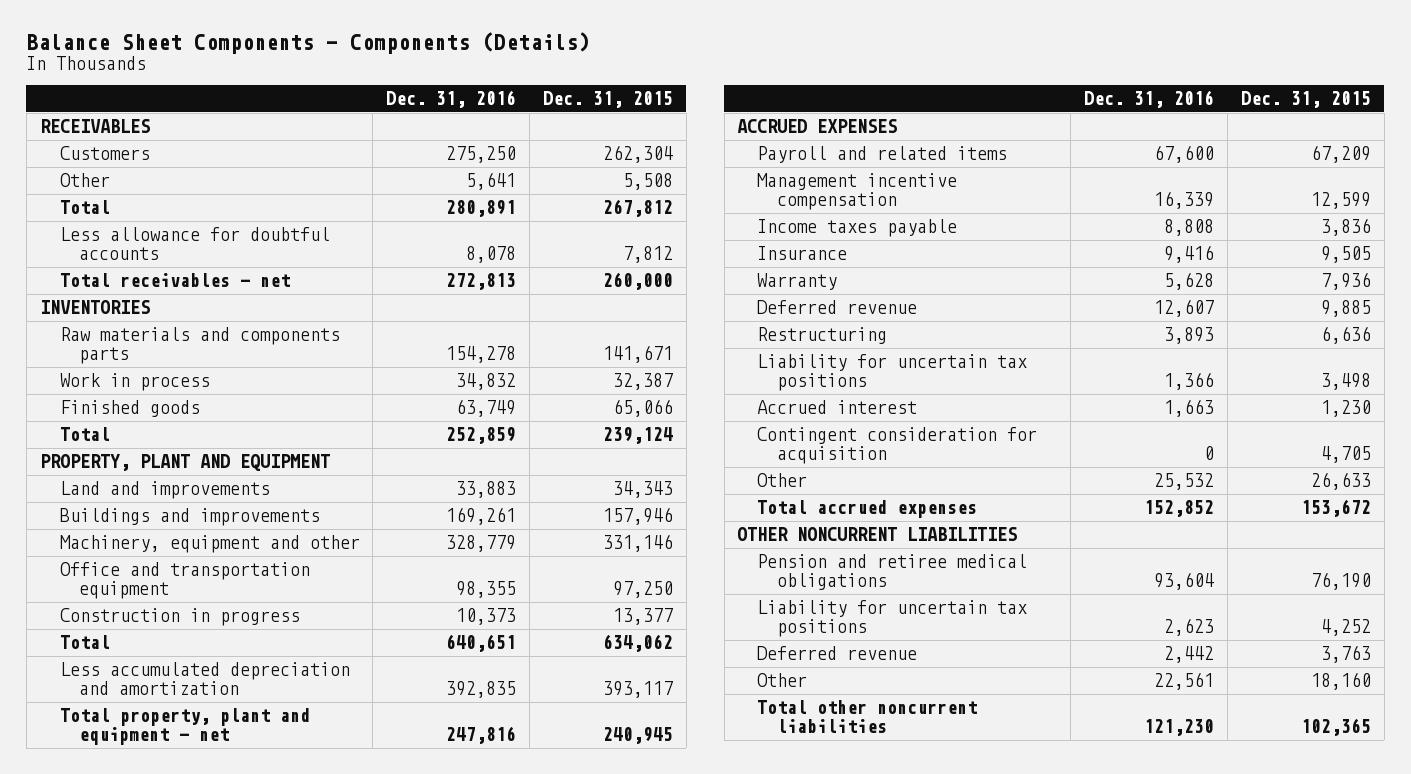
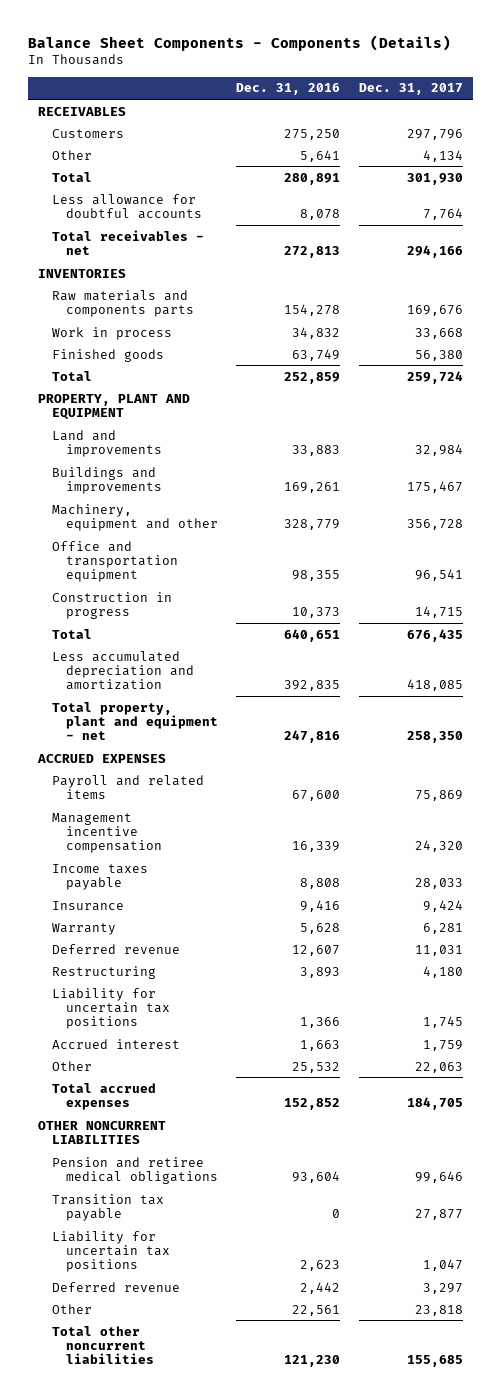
[543,91,674,109] Dec. 31, 2015 -> none
none -> [359,83,464,96] Dec. 31, 2017
[757,427,1038,465] Contingent consideration for acquisition -> none
none -> [51,1193,164,1221] Transition tax payable

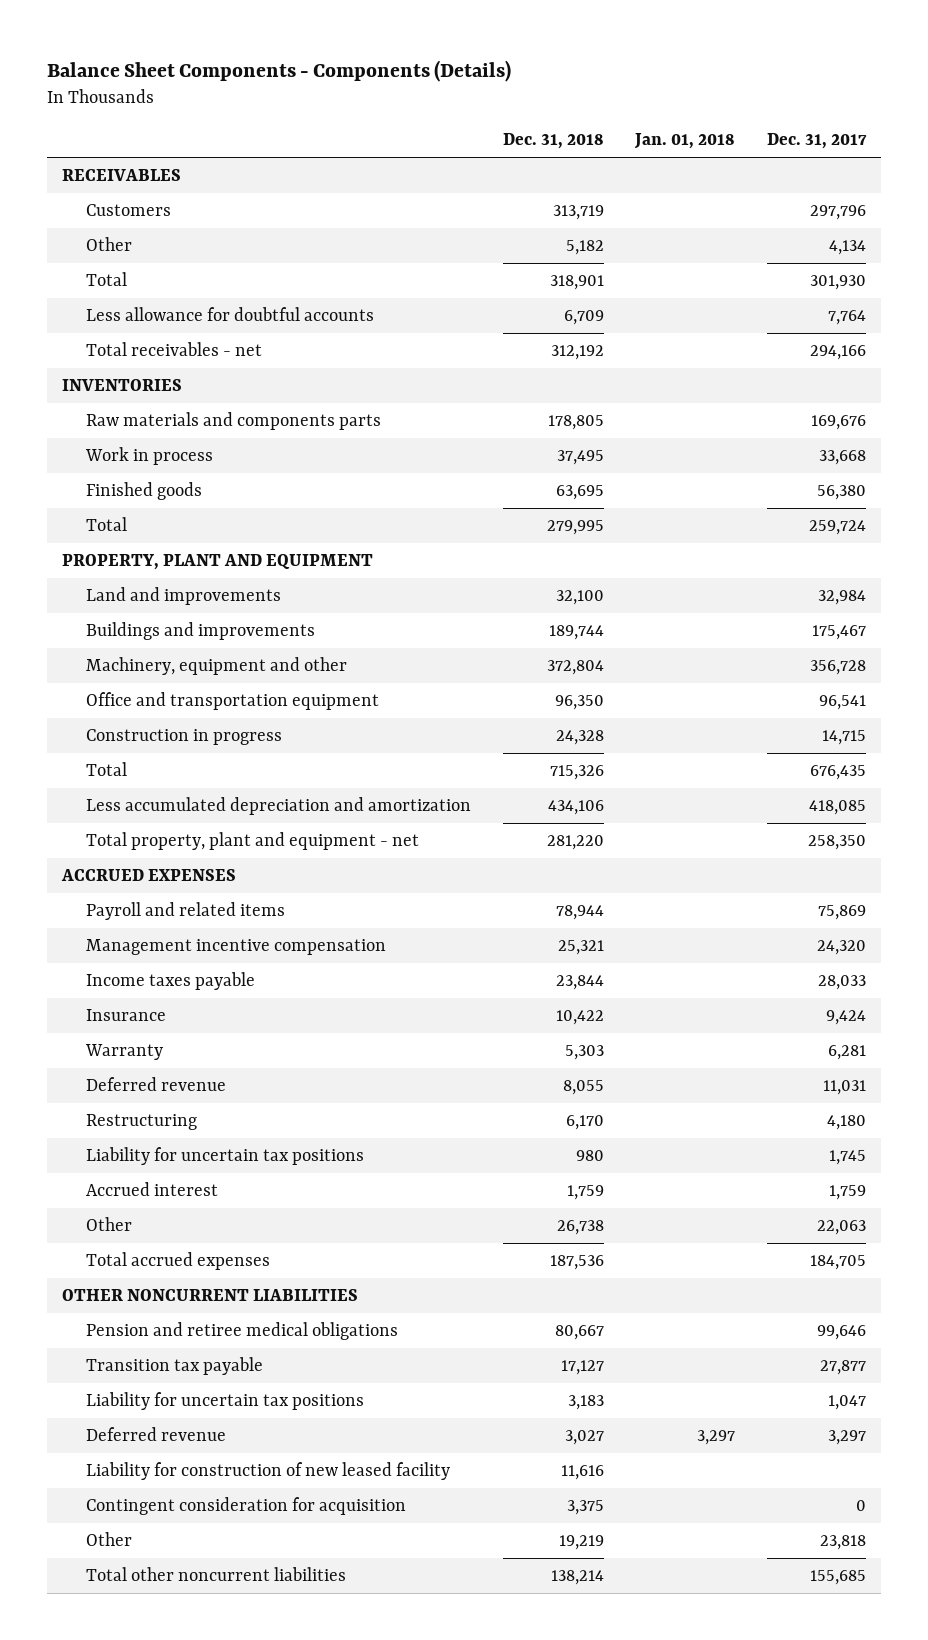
[236,83,341,96] Dec. 31, 2016 -> none
none -> [502,133,604,150] Dec. 31, 2018
none -> [634,133,736,150] Jan. 01, 2018
none -> [86,1461,451,1480] Liability for construction of new leased facility
none -> [86,1496,407,1515] Contingent consideration for acquisition

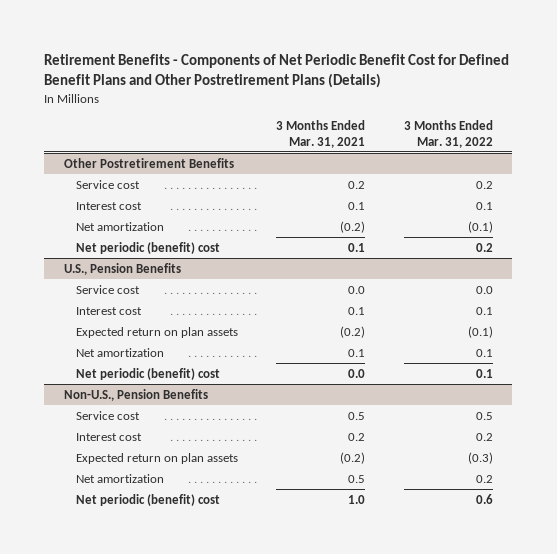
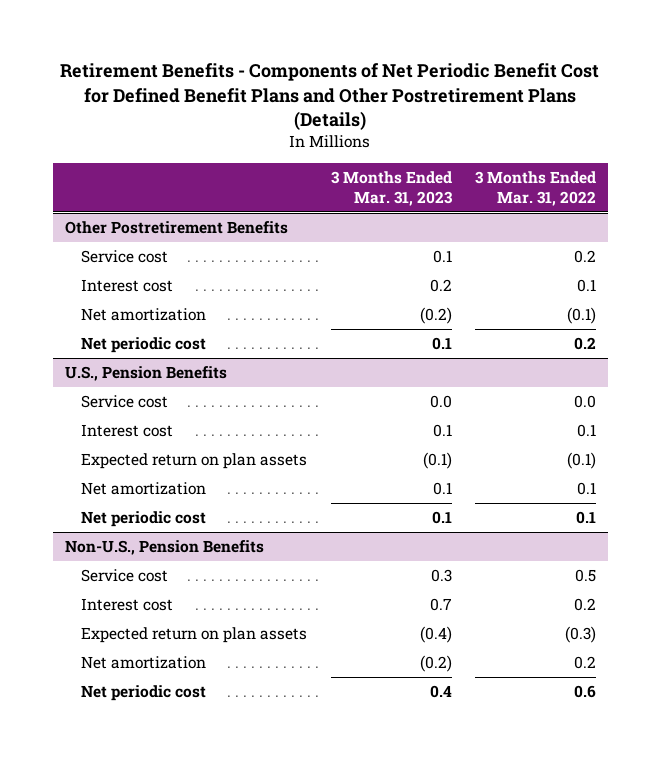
[276,120,366,148] 3 Months Ended Mar. 31, 2021 -> none
none -> [330,170,453,207] 3 Months Ended Mar. 31, 2023
[75,241,220,254] Net periodic (benefit) cost -> [81,337,207,354] Net periodic cost
[75,367,220,380] Net periodic (benefit) cost -> [81,511,207,528] Net periodic cost
[75,493,220,506] Net periodic (benefit) cost -> [81,685,207,702] Net periodic cost

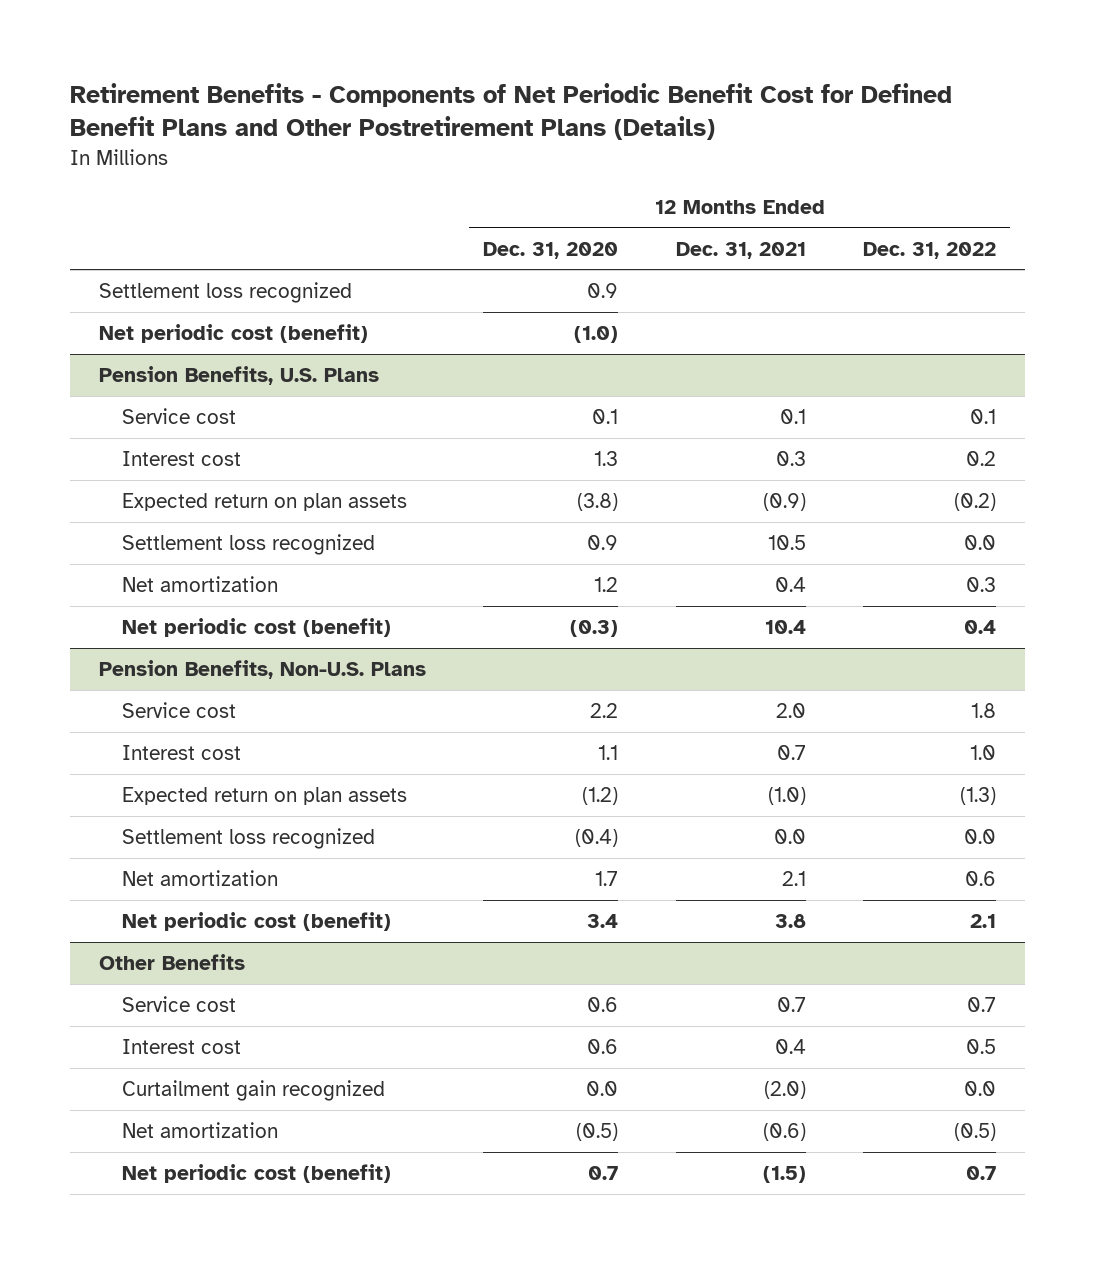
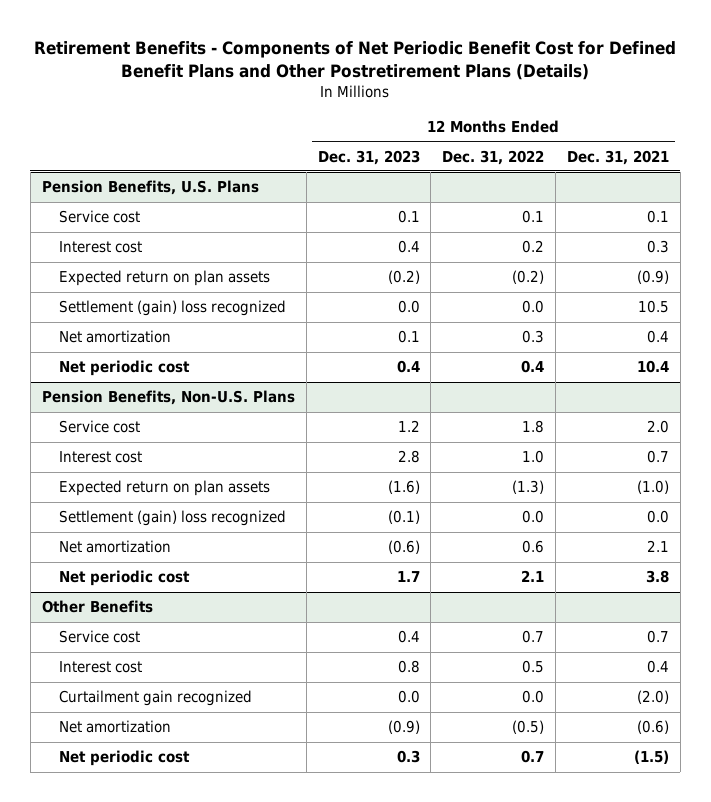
[483,241,619,259] Dec. 31, 2020 -> none
none -> [317,149,420,165] Dec. 31, 2023
[98,282,352,304] Settlement loss recognized -> none
[98,324,368,344] Net periodic cost (benefit) -> none
[121,534,375,556] Settlement loss recognized -> [58,300,286,317] Settlement (gain) loss recognized
[121,618,391,638] Net periodic cost (benefit) -> [58,360,190,377] Net periodic cost
[121,828,375,850] Settlement loss recognized -> [58,510,286,527] Settlement (gain) loss recognized
[121,912,391,932] Net periodic cost (benefit) -> [58,570,190,587] Net periodic cost
[121,1164,391,1184] Net periodic cost (benefit) -> [58,750,190,767] Net periodic cost

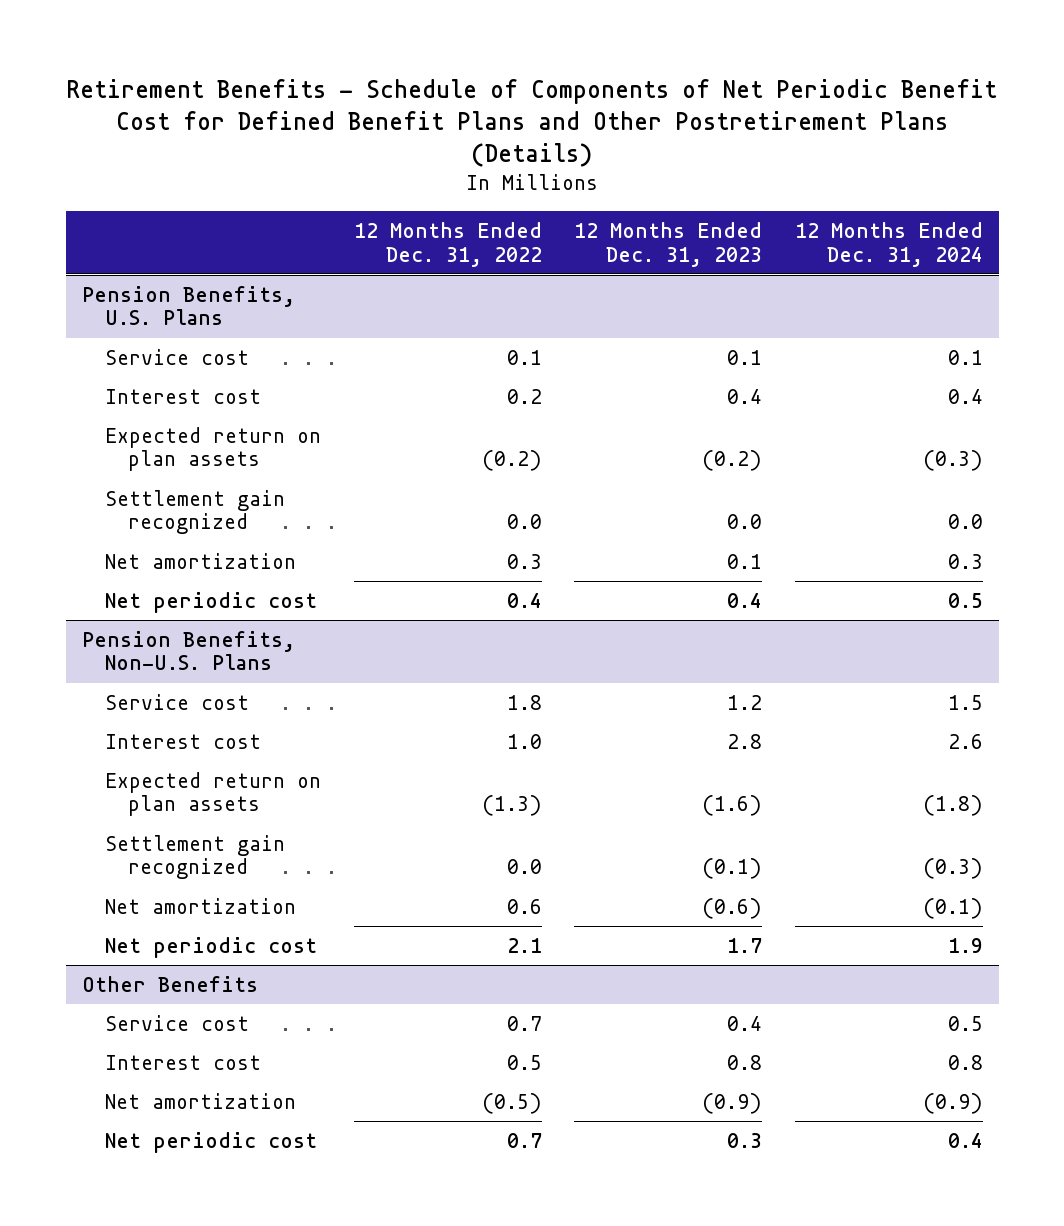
[34,40,677,80] Retirement Benefits - Components of Net Periodic Benefit Cost for Defined Benefit Plans and Other Postretirement Plans (Details) -> [66,78,998,168] Retirement Benefits - Schedule of Components of Net Periodic Benefit Cost for Defined Benefit Plans and Other Postretirement Plans (Details)
[566,149,669,165] Dec. 31, 2021 -> none
none -> [794,221,983,267] 12 Months Ended Dec. 31, 2024
[58,300,286,317] Settlement (gain) loss recognized -> [104,489,285,535] Settlement gain recognized
[58,510,286,527] Settlement (gain) loss recognized -> [104,834,285,880] Settlement gain recognized
[58,690,252,707] Curtailment gain recognized -> none

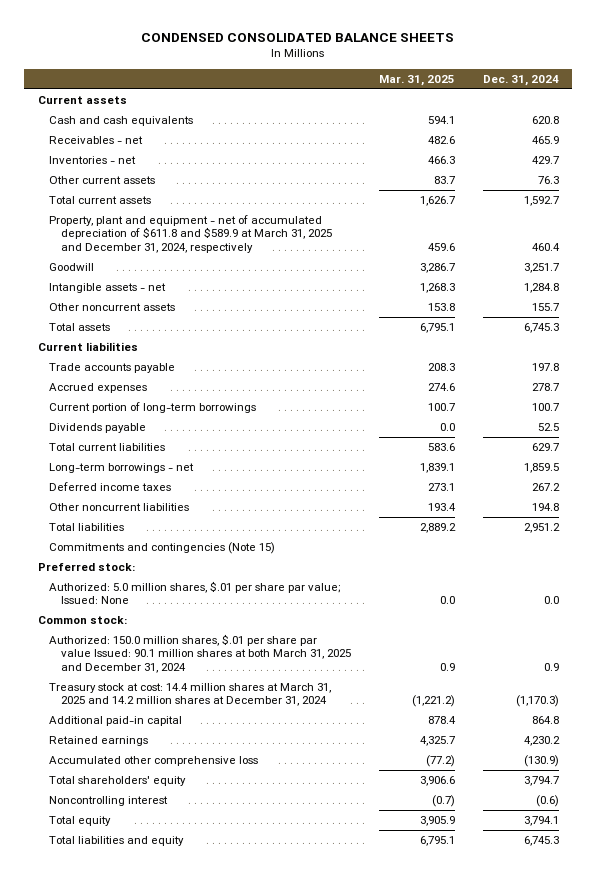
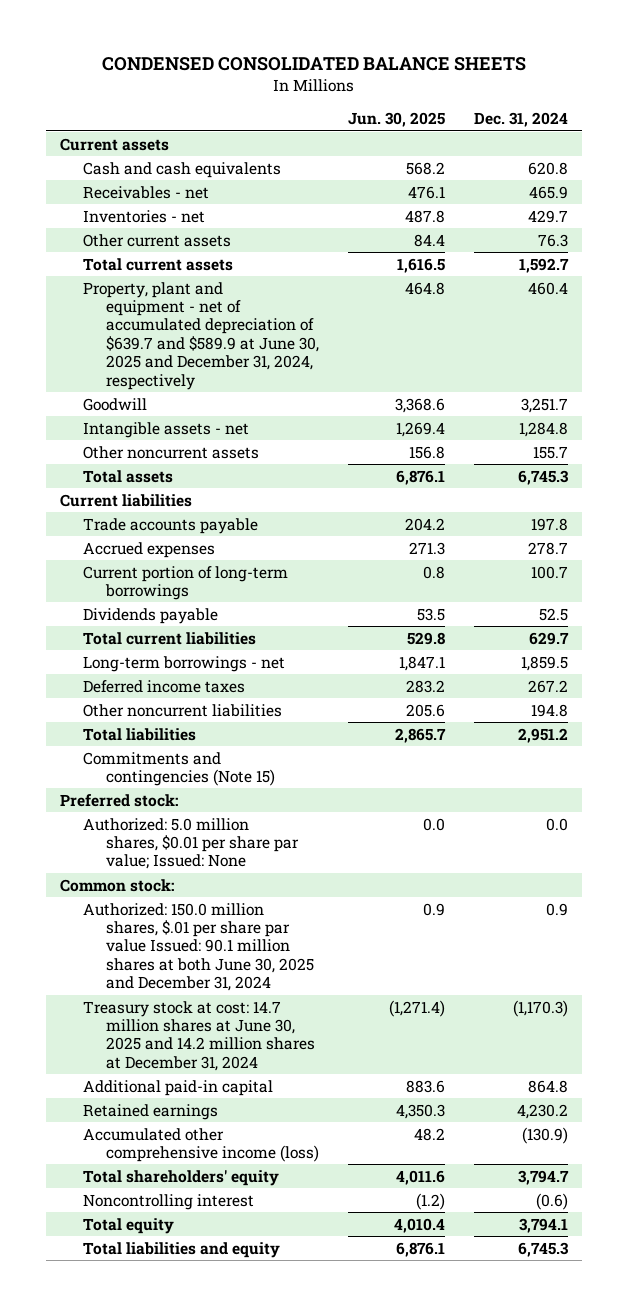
[378,74,455,86] Mar. 31, 2025 -> none
none -> [347,112,445,128] Jun. 30, 2025
[49,215,333,253] Property, plant and equipment - net of accumulated depreciation of $611.8 and $589.9 at March 31, 2025 and December 31, 2024, respectively -> [83,281,320,390] Property, plant and equipment - net of accumulated depreciation of $639.7 and $589.9 at June 30, 2025 and December 31, 2024, respectively
[49,581,341,605] Authorized: 5.0 million shares, $.01 per share par value; Issued: None -> [83,817,300,870] Authorized: 5.0 million shares, $0.01 per share par value; Issued: None
[49,634,352,673] Authorized: 150.0 million shares, $.01 per share par value Issued: 90.1 million shares at both March 31, 2025 and December 31, 2024 -> [83,902,315,992] Authorized: 150.0 million shares, $.01 per share par value Issued: 90.1 million shares at both June 30, 2025 and December 31, 2024
[49,683,332,707] Treasury stock at cost: 14.4 million shares at March 31, 2025 and 14.2 million shares at December 31, 2024 -> [83,1000,316,1071] Treasury stock at cost: 14.7 million shares at June 30, 2025 and 14.2 million shares at December 31, 2024
[49,756,259,767] Accumulated other comprehensive loss -> [83,1127,320,1163] Accumulated other comprehensive income (loss)

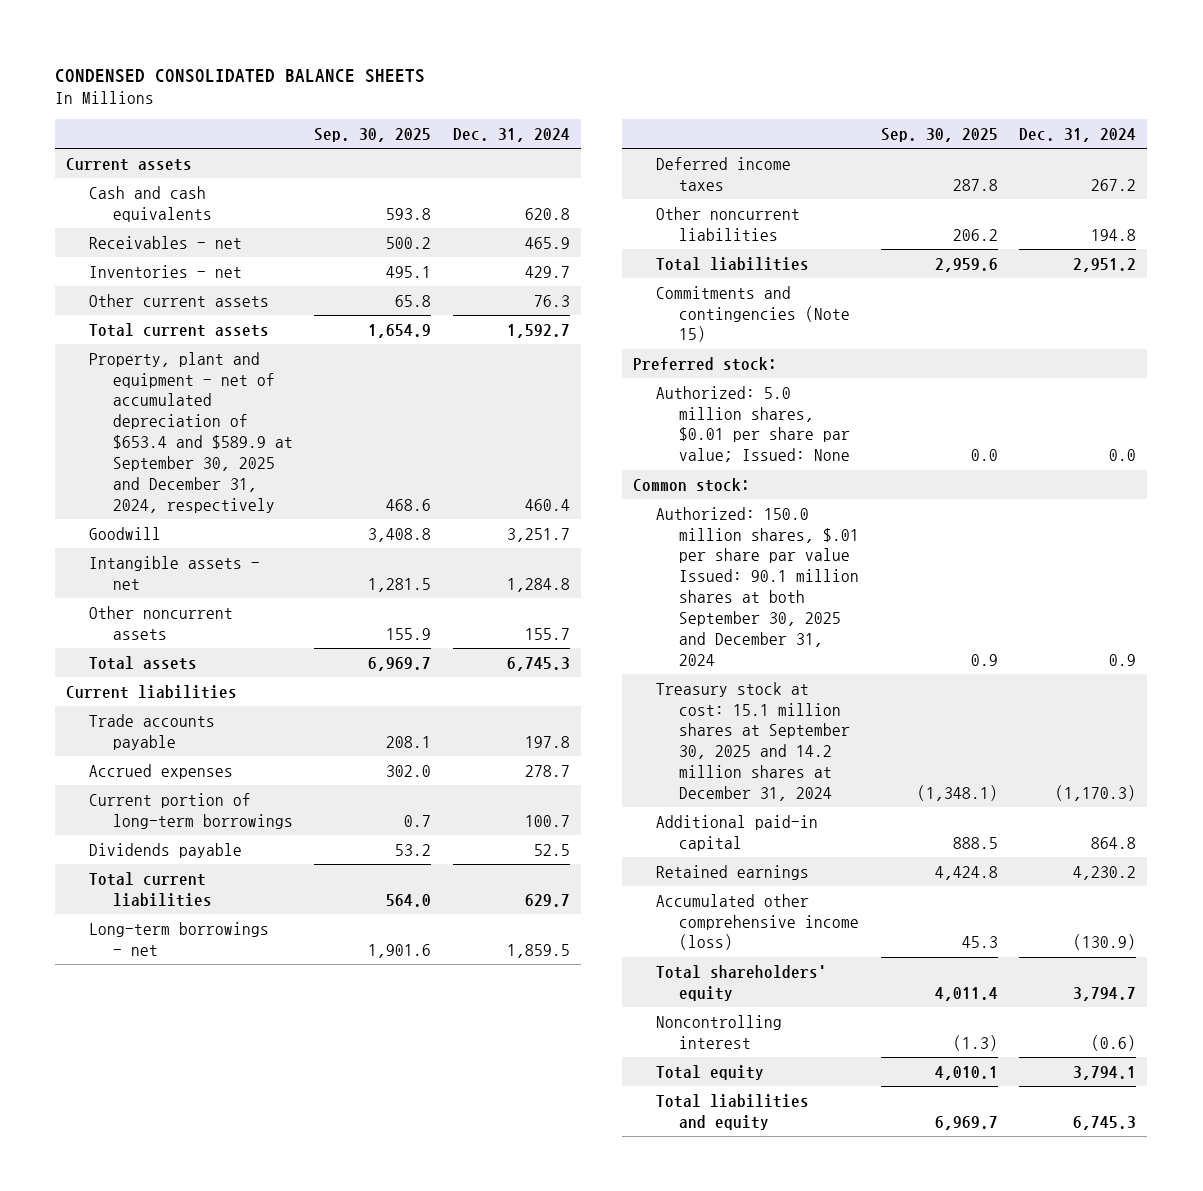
[347,112,445,128] Jun. 30, 2025 -> none
none -> [314,128,432,143] Sep. 30, 2025
[83,281,320,390] Property, plant and equipment - net of accumulated depreciation of $639.7 and $589.9 at June 30, 2025 and December 31, 2024, respectively -> [89,351,293,513] Property, plant and equipment - net of accumulated depreciation of $653.4 and $589.9 at September 30, 2025 and December 31, 2024, respectively
[83,902,315,992] Authorized: 150.0 million shares, $.01 per share par value Issued: 90.1 million shares at both June 30, 2025 and December 31, 2024 -> [655,506,859,666] Authorized: 150.0 million shares, $.01 per share par value Issued: 90.1 million shares at both September 30, 2025 and December 31, 2024
[83,1000,316,1071] Treasury stock at cost: 14.7 million shares at June 30, 2025 and 14.2 million shares at December 31, 2024 -> [655,681,850,802] Treasury stock at cost: 15.1 million shares at September 30, 2025 and 14.2 million shares at December 31, 2024

